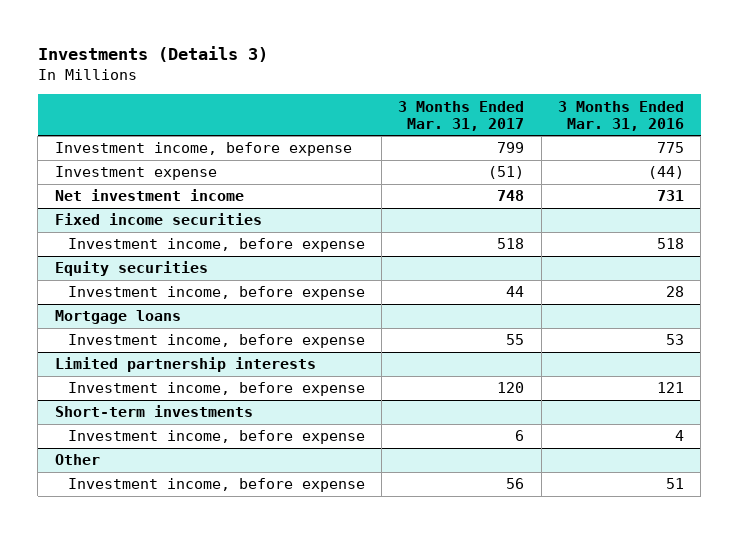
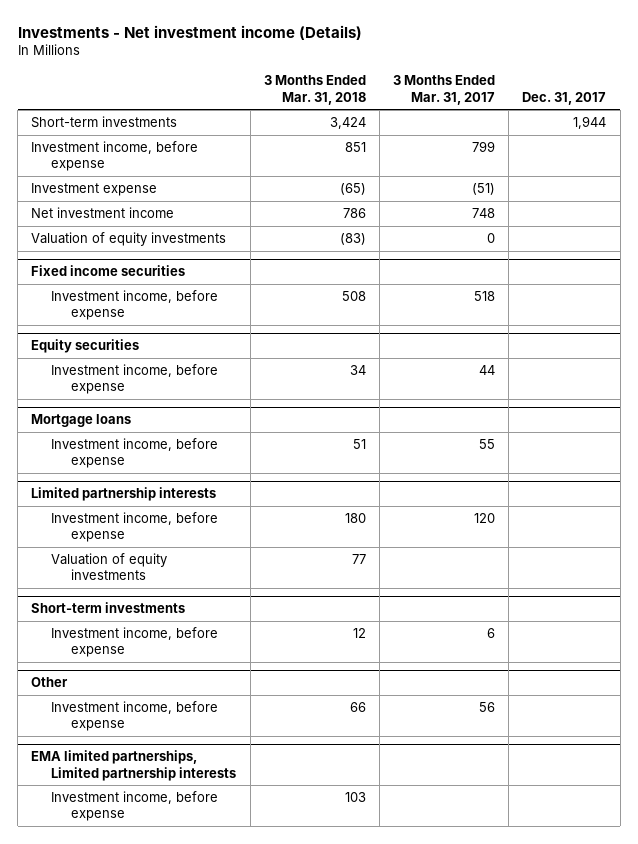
[37,46,268,63] Investments (Details 3) -> [17,24,362,40] Investments - Net investment income (Details)
[558,100,685,131] 3 Months Ended Mar. 31, 2016 -> none
none -> [263,75,366,105] 3 Months Ended Mar. 31, 2018
none -> [522,91,607,105] Dec. 31, 2017
none -> [31,116,178,129] Short-term investments
none -> [31,232,227,247] Valuation of equity investments
none -> [51,553,168,581] Valuation of equity investments
none -> [31,750,237,781] EMA limited partnerships, Limited partnership interests
none -> [51,791,219,822] Investment income, before expense

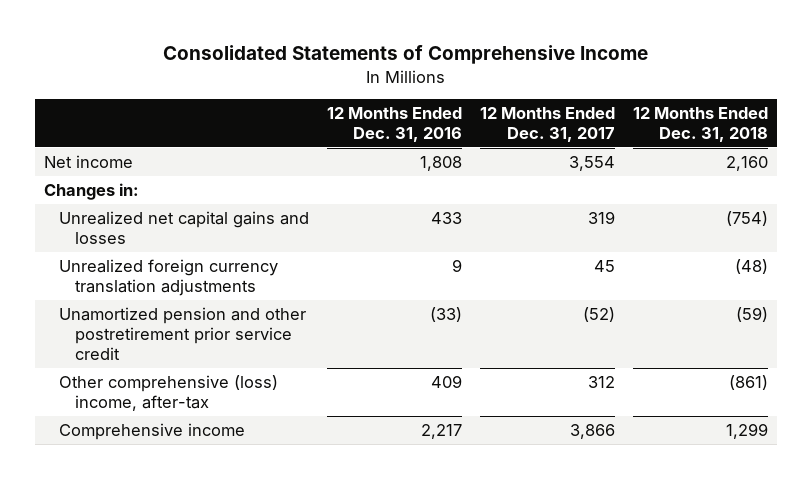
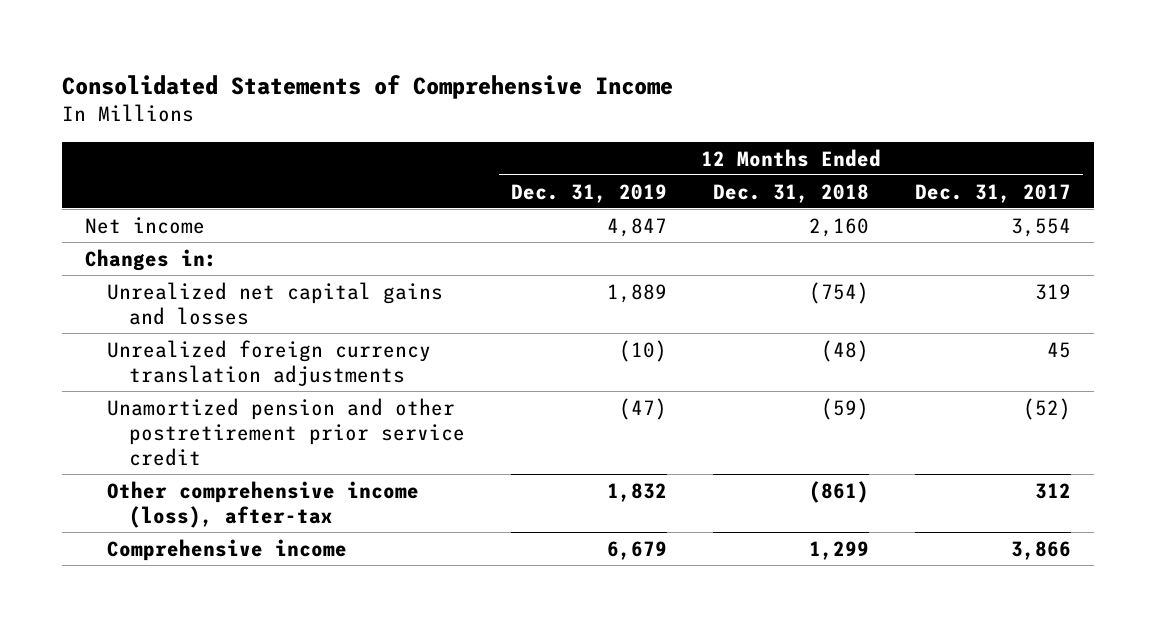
[327,107,463,143] 12 Months Ended Dec. 31, 2016 -> none
none -> [510,183,667,203] Dec. 31, 2019
[59,374,279,411] Other comprehensive (loss) income, after-tax -> [106,480,419,528] Other comprehensive income (loss), after-tax

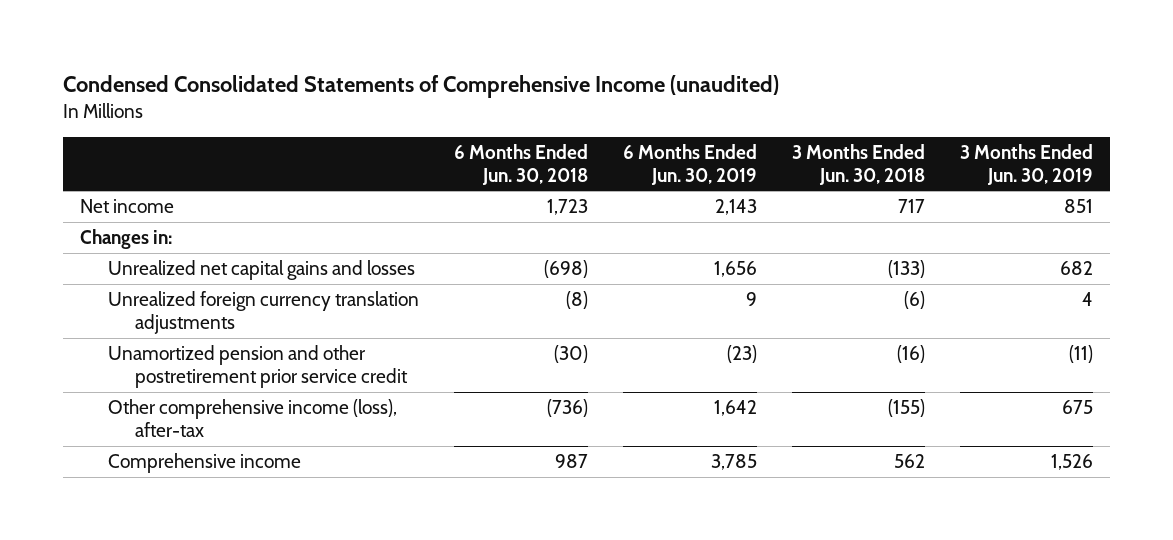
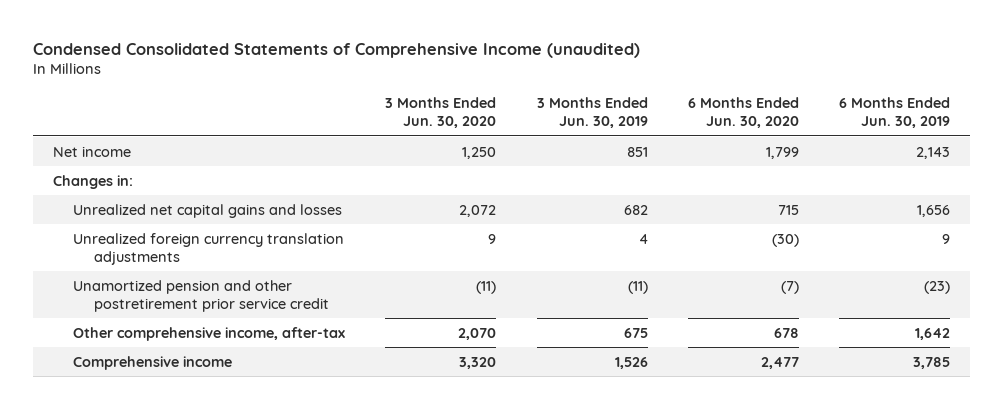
[453,143,588,185] 6 Months Ended Jun. 30, 2018 -> none
[791,143,925,185] 3 Months Ended Jun. 30, 2018 -> none
none -> [385,97,497,129] 3 Months Ended Jun. 30, 2020
none -> [687,97,799,129] 6 Months Ended Jun. 30, 2020
[107,398,397,437] Other comprehensive income (loss), after-tax -> [73,326,346,341] Other comprehensive income, after-tax

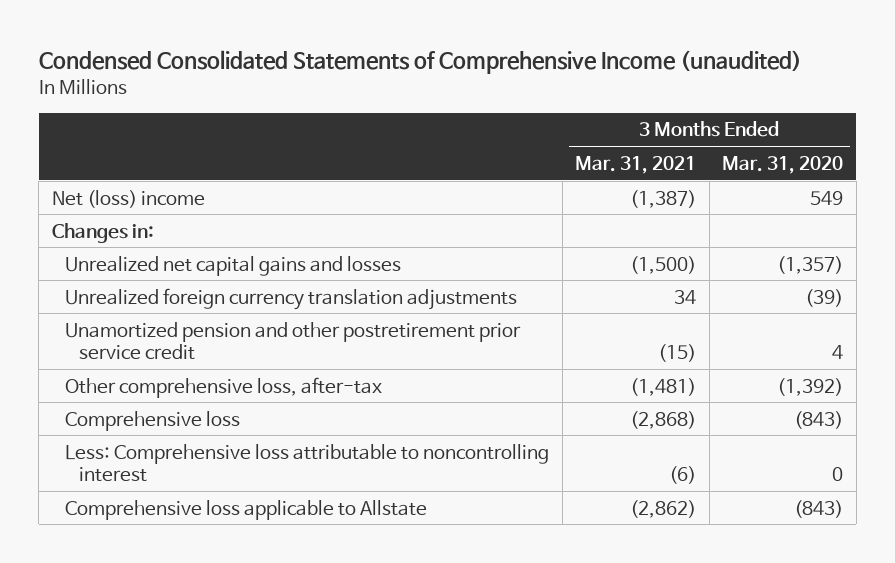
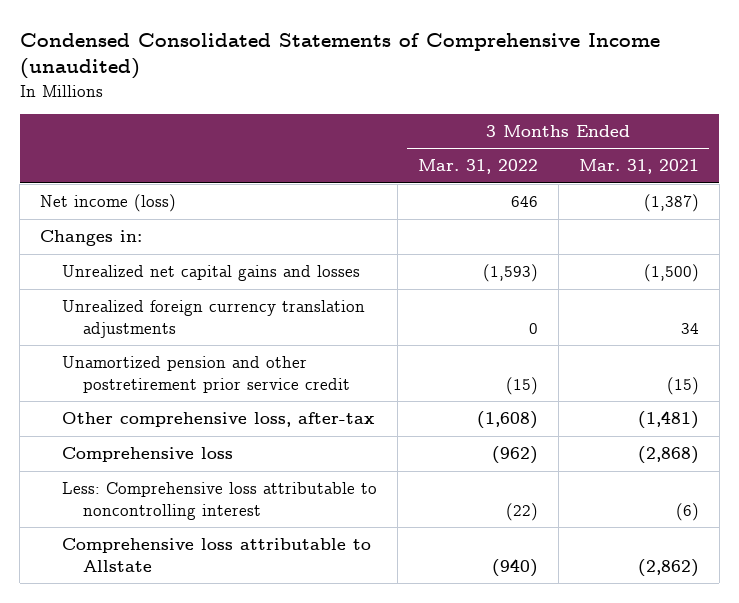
[722,155,844,174] Mar. 31, 2020 -> none
none -> [417,159,538,175] Mar. 31, 2022
[51,189,205,208] Net (loss) income -> [40,194,177,213] Net income (loss)
[65,499,428,520] Comprehensive loss applicable to Allstate -> [61,538,371,572] Comprehensive loss attributable to Allstate

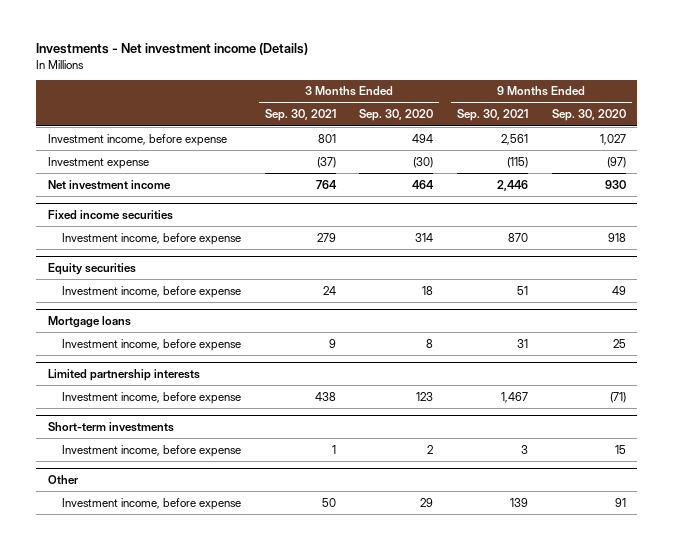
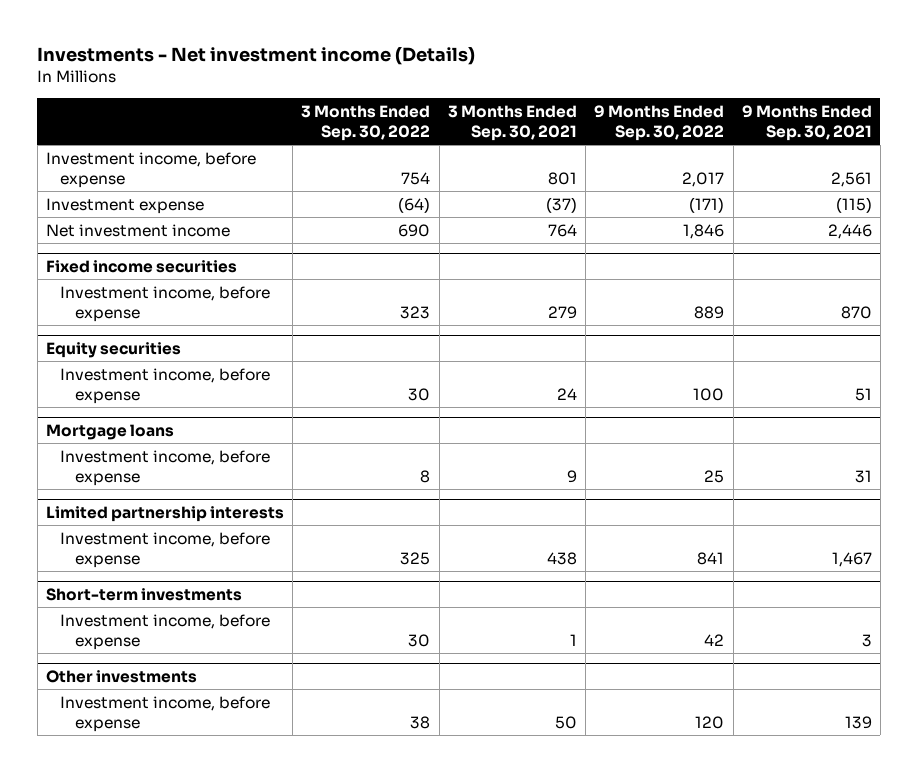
[359,109,434,122] Sep. 30, 2020 -> none
[551,109,626,122] Sep. 30, 2020 -> none
none -> [301,104,431,141] 3 Months Ended Sep. 30, 2022
none -> [594,104,725,141] 9 Months Ended Sep. 30, 2022
[47,474,78,484] Other -> [46,669,198,683] Other investments

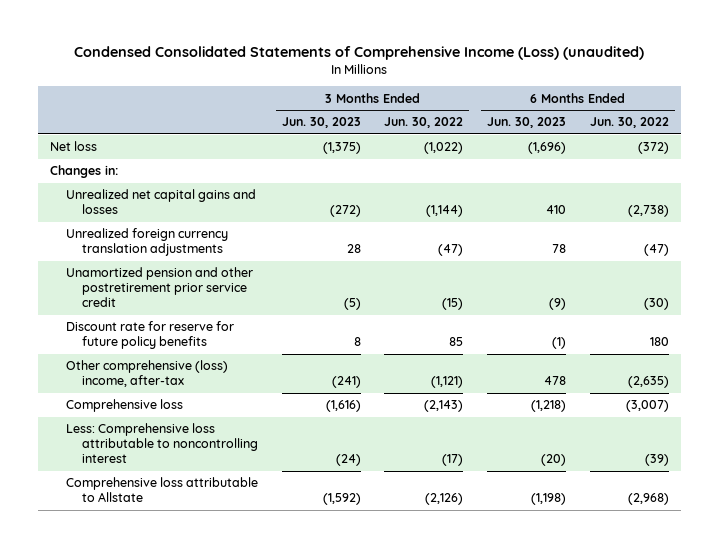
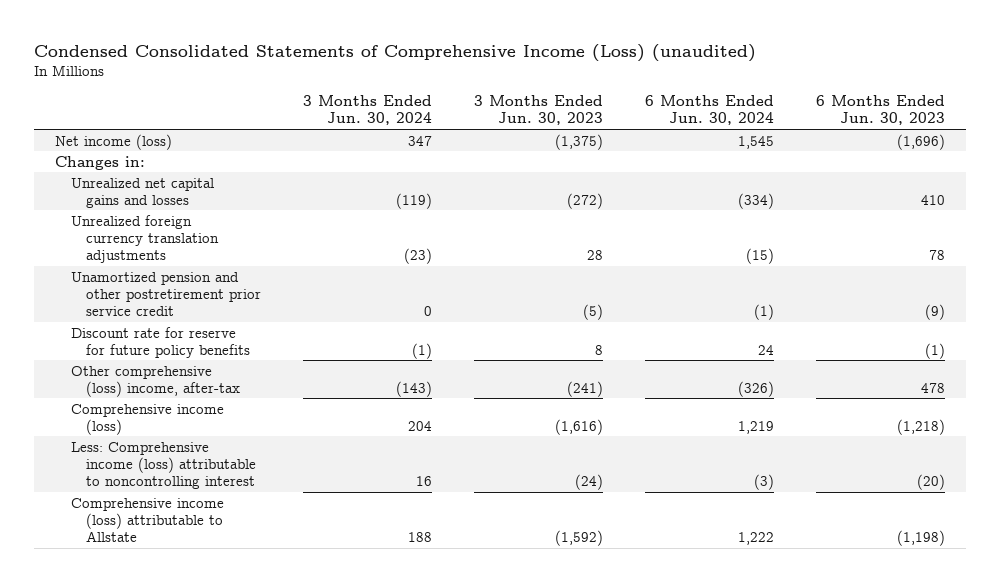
[384,117,464,129] Jun. 30, 2022 -> none
[590,117,670,129] Jun. 30, 2022 -> none
none -> [302,95,432,126] 3 Months Ended Jun. 30, 2024
none -> [644,95,774,126] 6 Months Ended Jun. 30, 2024
[49,141,97,152] Net loss -> [55,133,173,150] Net income (loss)
[65,399,183,413] Comprehensive loss -> [70,403,224,435] Comprehensive income (loss)
[65,423,258,464] Less: Comprehensive loss attributable to noncontrolling interest -> [70,441,256,489] Less: Comprehensive income (loss) attributable to noncontrolling interest
[65,477,258,503] Comprehensive loss attributable to Allstate -> [70,497,224,542] Comprehensive income (loss) attributable to Allstate

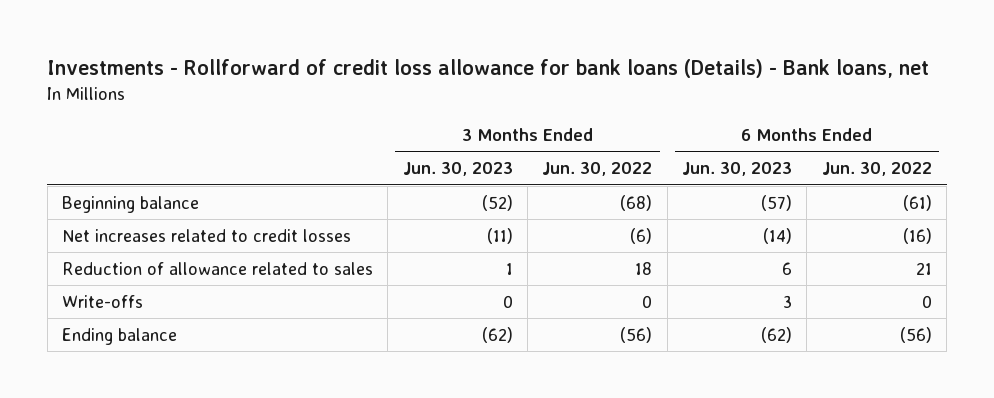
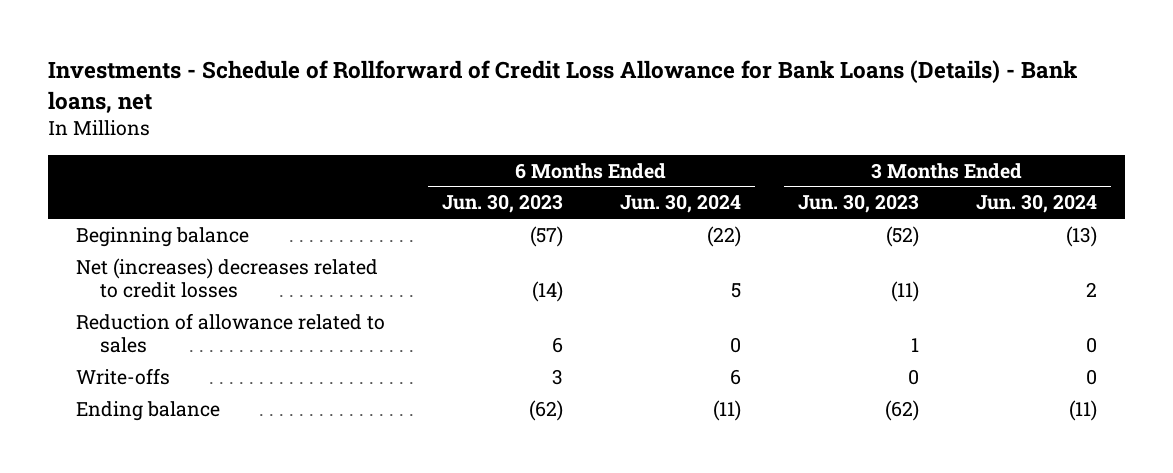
[47,59,930,79] Investments - Rollforward of credit loss allowance for bank loans (Details) - Bank loans, net -> [47,60,1078,113] Investments - Schedule of Rollforward of Credit Loss Allowance for Bank Loans (Details) - Bank loans, net
[542,162,653,177] Jun. 30, 2022 -> none
[821,162,932,177] Jun. 30, 2022 -> none
none -> [619,194,741,214] Jun. 30, 2024
none -> [975,194,1097,214] Jun. 30, 2024
[61,228,351,242] Net increases related to credit losses -> [76,257,379,299] Net (increases) decreases related to credit losses

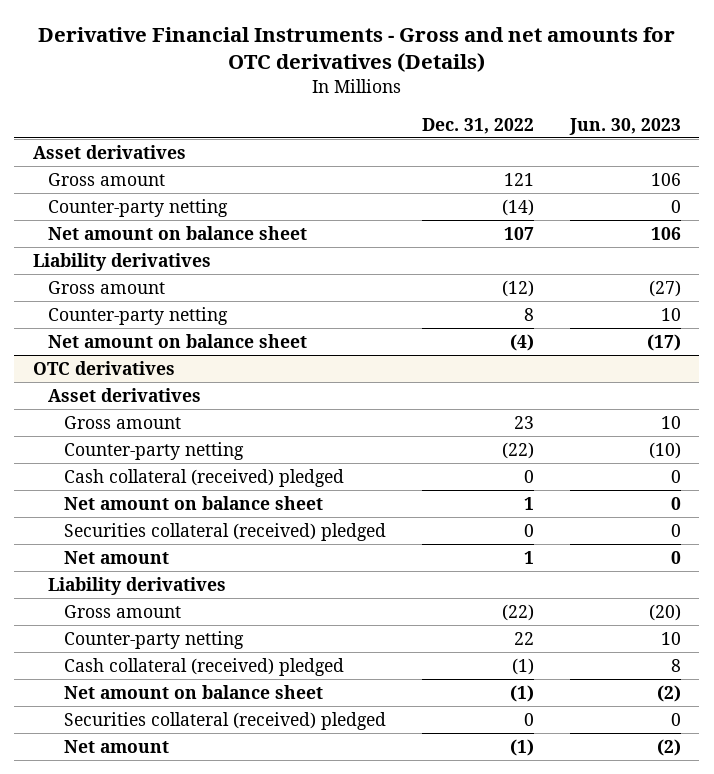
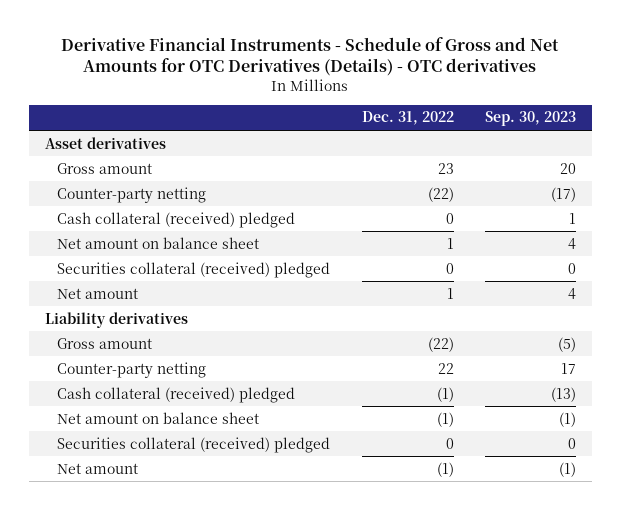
[37,26,675,73] Derivative Financial Instruments - Gross and net amounts for OTC derivatives (Details) -> [61,36,560,77] Derivative Financial Instruments - Schedule of Gross and Net Amounts for OTC Derivatives (Details) - OTC derivatives
[569,117,682,135] Jun. 30, 2023 -> none
none -> [485,111,577,127] Sep. 30, 2023
[48,172,166,186] Gross amount -> none
[48,198,229,217] Counter-party netting -> none
[48,225,308,240] Net amount on balance sheet -> none
[32,252,211,271] Liability derivatives -> none
[48,280,166,294] Gross amount -> none
[48,306,229,325] Counter-party netting -> none
[48,333,308,348] Net amount on balance sheet -> none
[32,360,175,375] OTC derivatives -> none
[48,387,202,402] Asset derivatives -> none

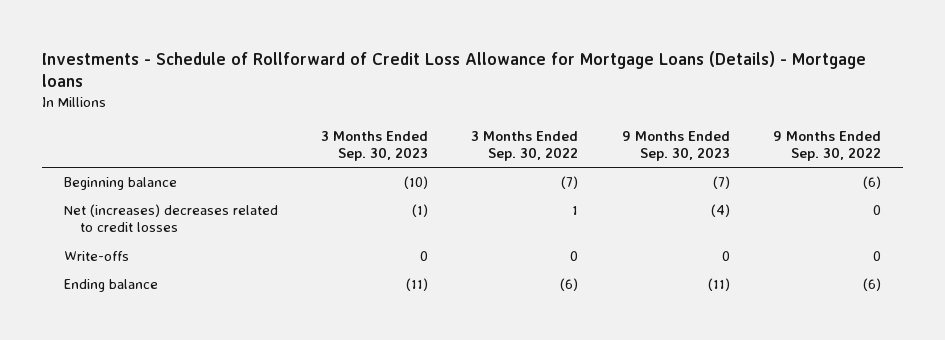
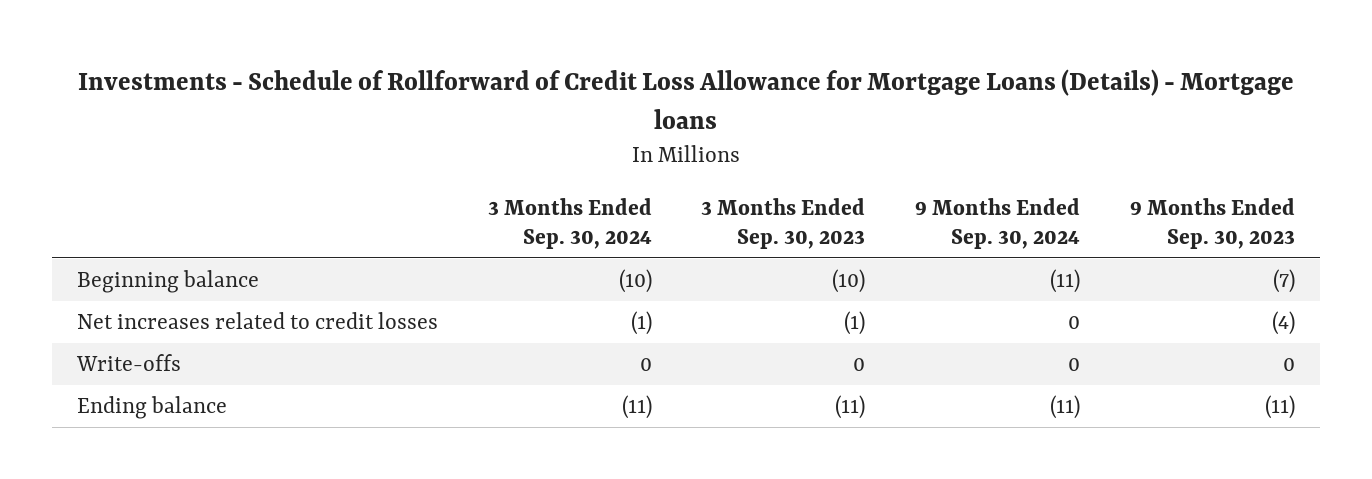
[471,130,579,162] 3 Months Ended Sep. 30, 2022 -> none
[773,130,882,162] 9 Months Ended Sep. 30, 2022 -> none
none -> [487,197,652,249] 3 Months Ended Sep. 30, 2024
none -> [915,197,1081,249] 9 Months Ended Sep. 30, 2024
[63,204,278,233] Net (increases) decreases related to credit losses -> [76,312,438,330] Net increases related to credit losses

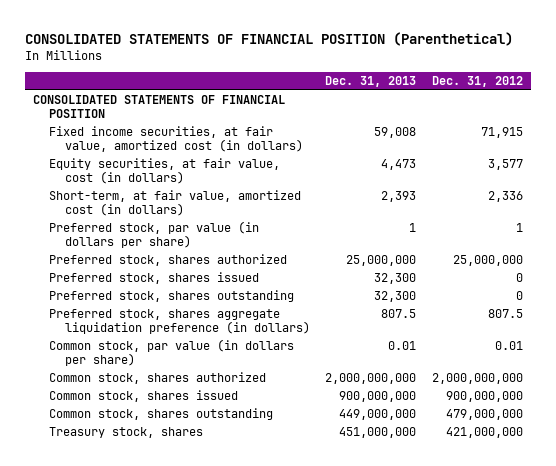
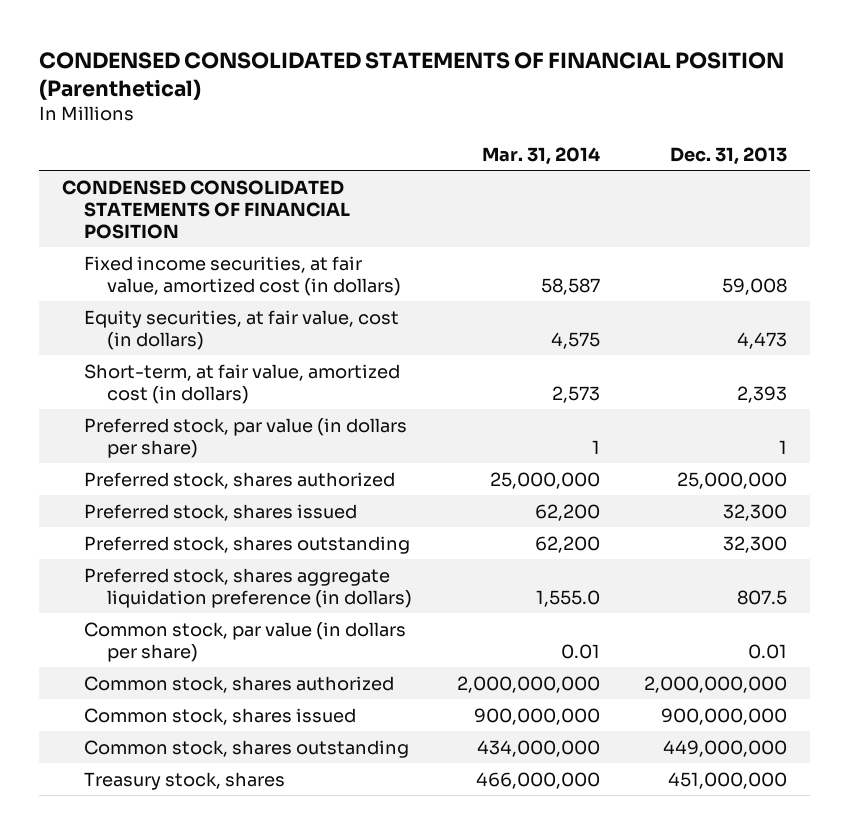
[25,31,514,46] CONSOLIDATED STATEMENTS OF FINANCIAL POSITION (Parenthetical) -> [39,51,785,100] CONDENSED CONSOLIDATED STATEMENTS OF FINANCIAL POSITION (Parenthetical)
[431,76,523,88] Dec. 31, 2012 -> none
none -> [481,146,600,165] Mar. 31, 2014
[33,95,286,119] CONSOLIDATED STATEMENTS OF FINANCIAL POSITION -> [61,179,351,240] CONDENSED CONSOLIDATED STATEMENTS OF FINANCIAL POSITION

